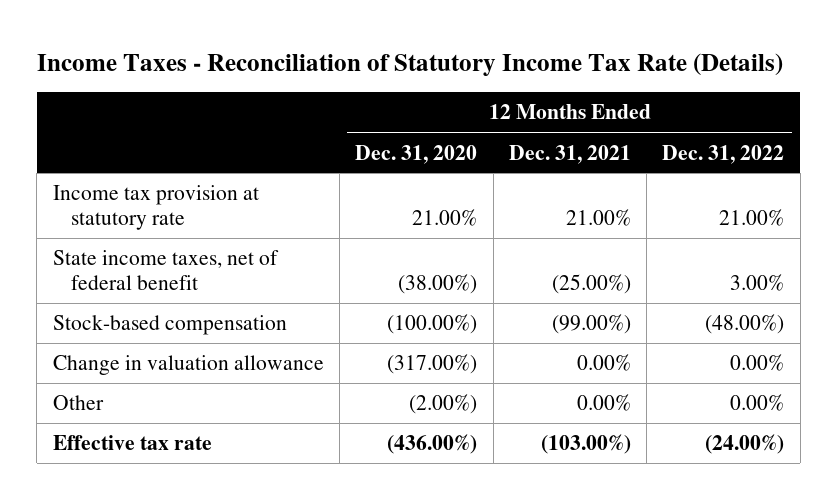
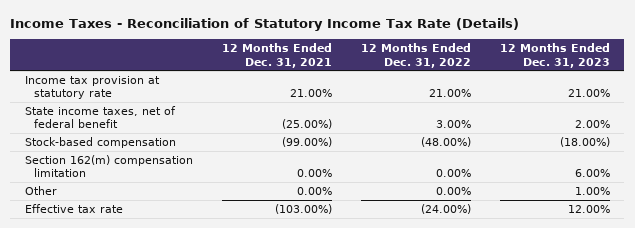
[355,144,478,164] Dec. 31, 2020 -> none
none -> [499,42,610,68] 12 Months Ended Dec. 31, 2023
[52,355,324,376] Change in valuation allowance -> none
none -> [24,154,193,178] Section 162(m) compensation limitation

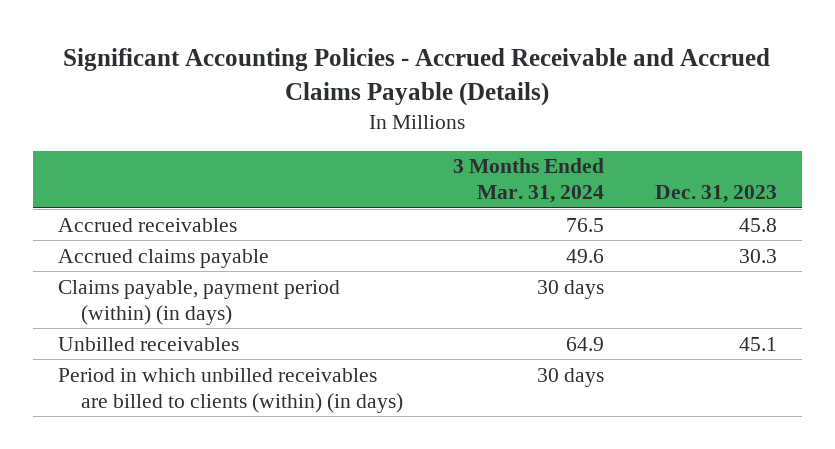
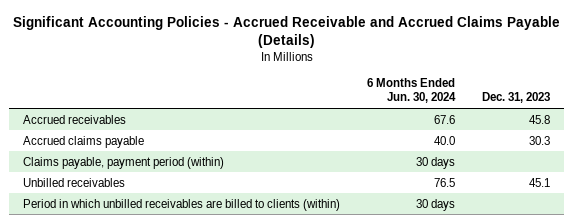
[453,158,605,204] 3 Months Ended Mar. 31, 2024 -> none
none -> [367,78,457,104] 6 Months Ended Jun. 30, 2024
[58,279,341,325] Claims payable, payment period (within) (in days) -> [23,156,225,169] Claims payable, payment period (within)
[58,367,403,413] Period in which unbilled receivables are billed to clients (within) (in days) -> [23,198,341,211] Period in which unbilled receivables are billed to clients (within)

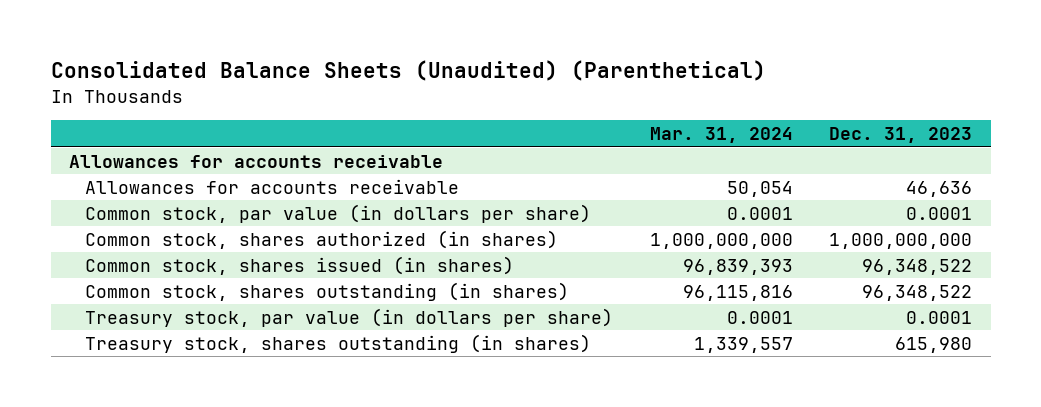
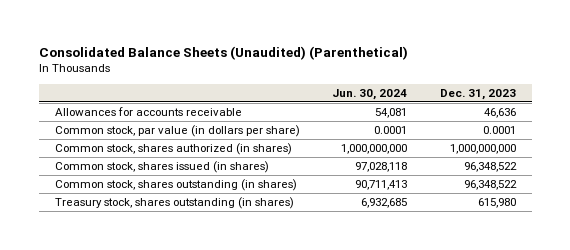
[649,127,793,144] Mar. 31, 2024 -> none
none -> [332,88,408,100] Jun. 30, 2024
[69,154,444,168] Allowances for accounts receivable -> none
[85,307,614,327] Treasury stock, par value (in dollars per share) -> none

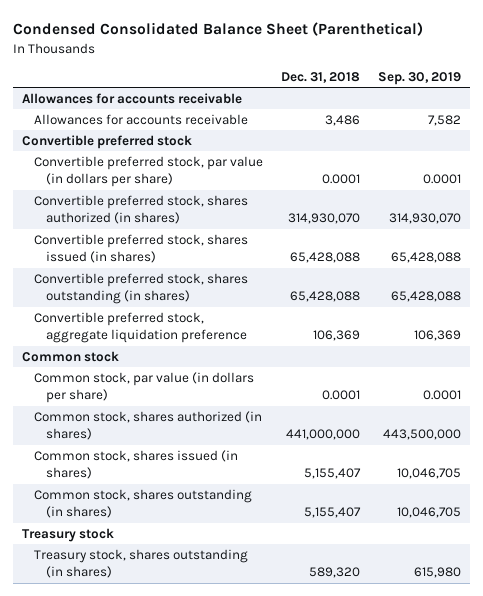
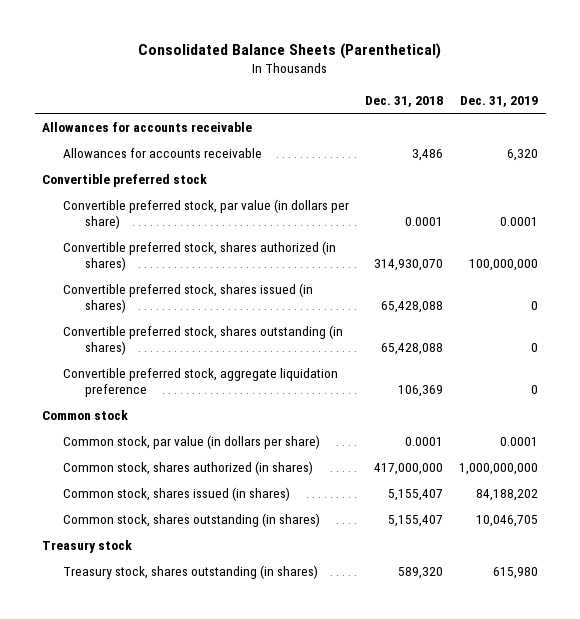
[13,22,424,37] Condensed Consolidated Balance Sheet (Parenthetical) -> [138,43,442,60] Consolidated Balance Sheets (Parenthetical)
[377,71,461,85] Sep. 30, 2019 -> none
none -> [459,95,538,107] Dec. 31, 2019
[286,429,361,441] 441,000,000 -> [374,462,444,475] 417,000,000

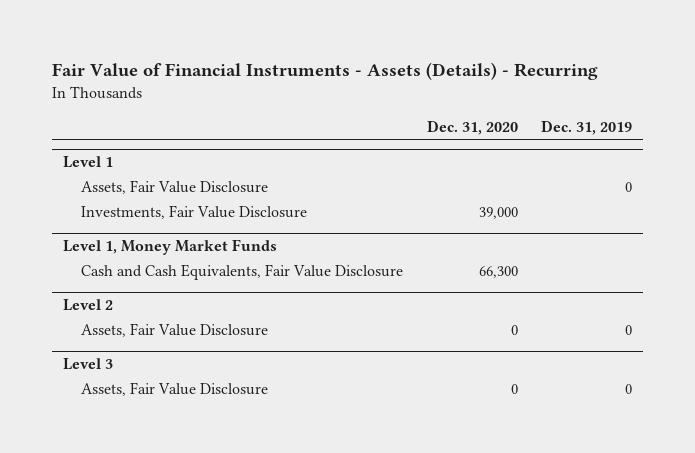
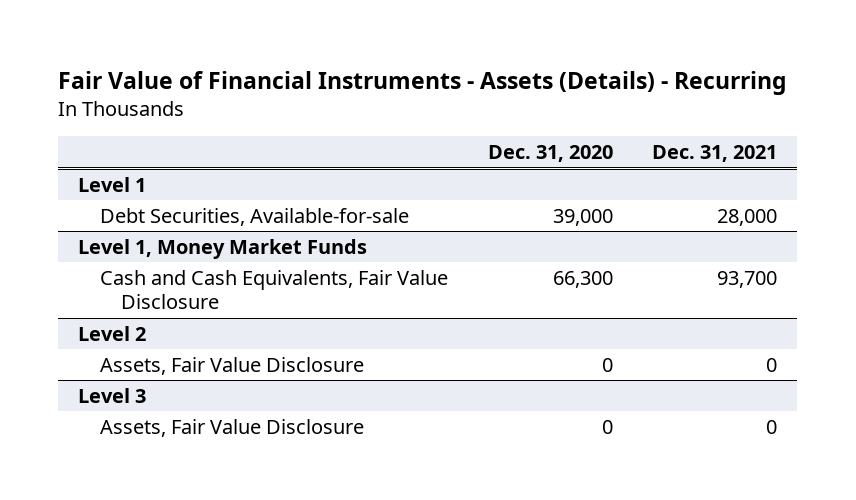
[540,119,632,135] Dec. 31, 2019 -> none
none -> [652,145,778,163] Dec. 31, 2021
[81,179,269,194] Assets, Fair Value Disclosure -> none
[81,204,308,219] Investments, Fair Value Disclosure -> none
none -> [99,207,409,226] Debt Securities, Available-for-sale

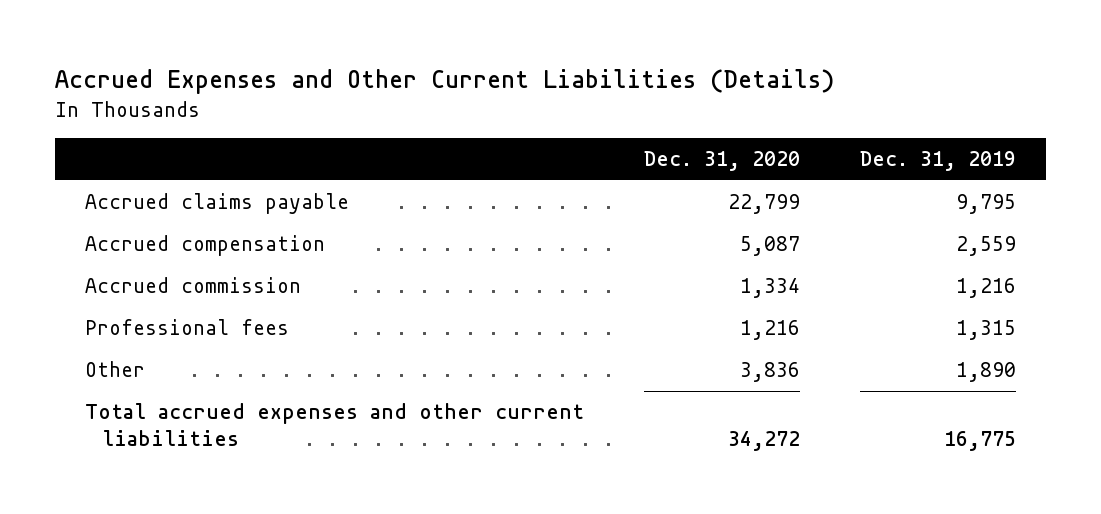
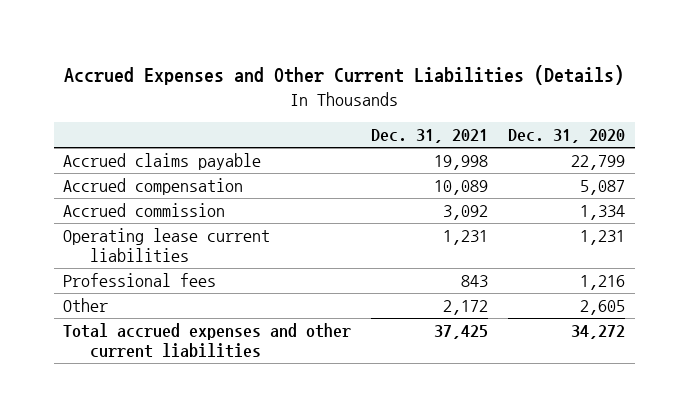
[859,151,1016,172] Dec. 31, 2019 -> none
none -> [371,129,489,144] Dec. 31, 2021
none -> [63,228,271,263] Operating lease current liabilities
[739,362,800,383] 3,836 -> [579,300,625,316] 2,605

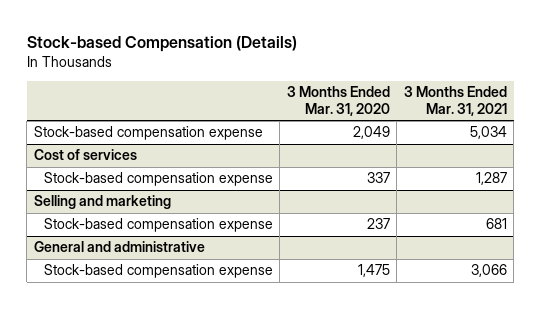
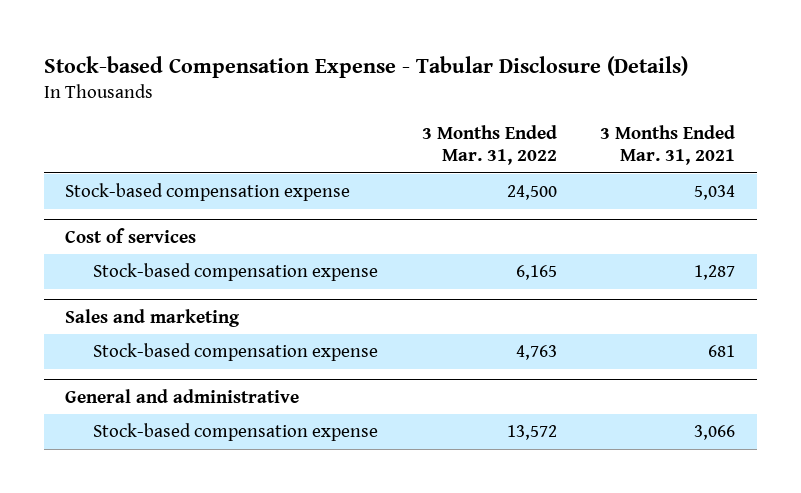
[26,36,297,53] Stock-based Compensation (Details) -> [43,55,688,78] Stock-based Compensation Expense - Tabular Disclosure (Details)
[286,86,390,116] 3 Months Ended Mar. 31, 2020 -> none
none -> [421,125,557,166] 3 Months Ended Mar. 31, 2022
[33,195,171,210] Selling and marketing -> [65,308,241,327] Sales and marketing

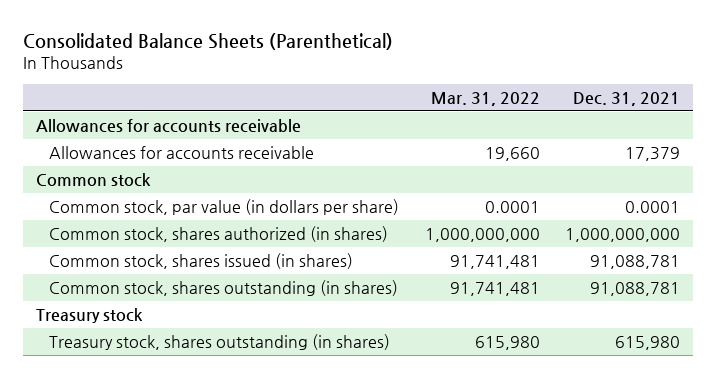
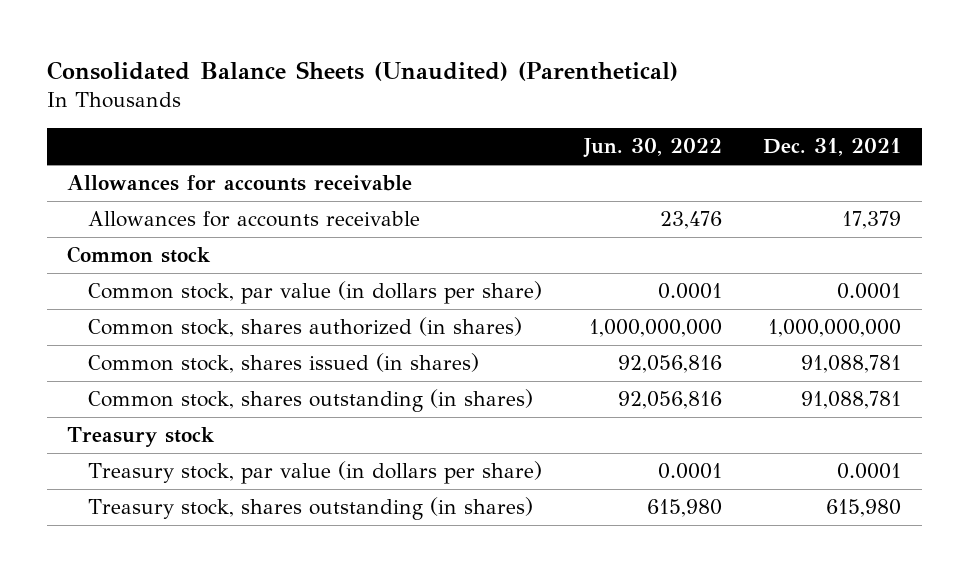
[22,33,393,51] Consolidated Balance Sheets (Parenthetical) -> [46,60,678,81] Consolidated Balance Sheets (Unaudited) (Parenthetical)
[430,92,540,107] Mar. 31, 2022 -> none
none -> [582,138,722,159] Jun. 30, 2022
none -> [88,461,543,485] Treasury stock, par value (in dollars per share)

